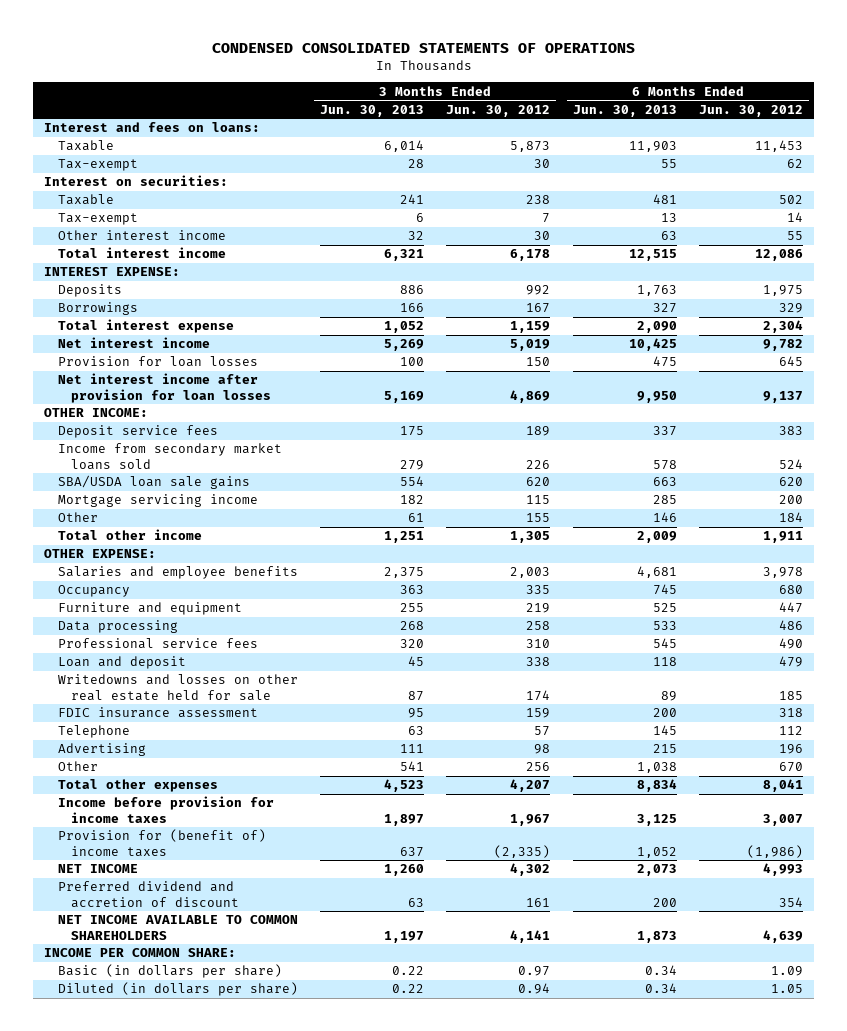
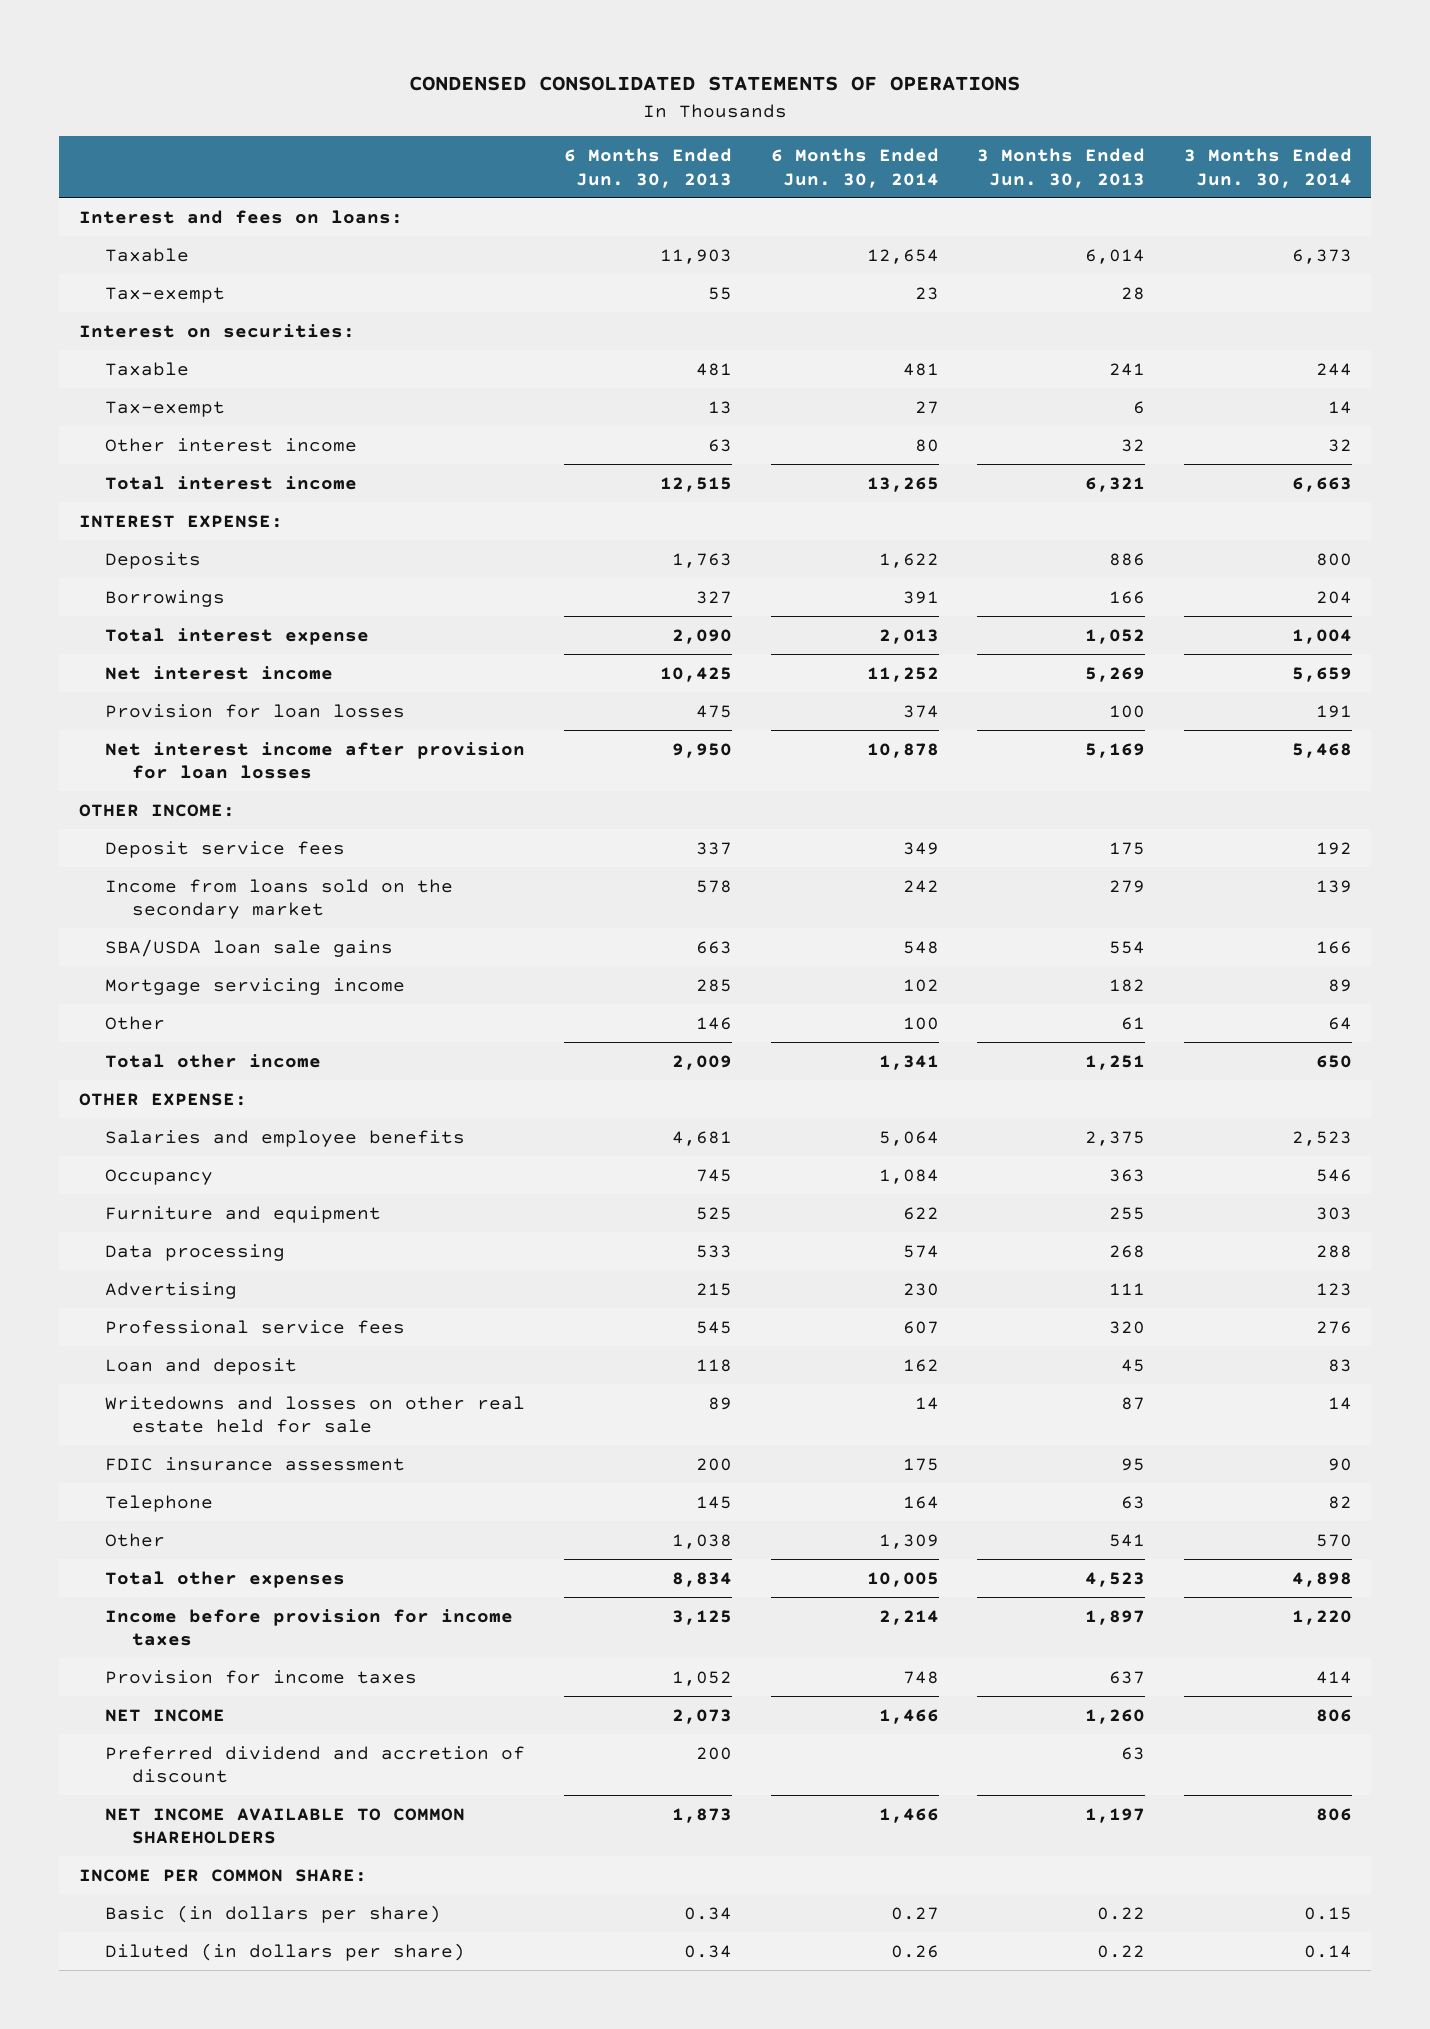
[446,104,551,117] Jun. 30, 2012 -> none
[698,104,803,117] Jun. 30, 2012 -> none
none -> [770,147,939,188] 6 Months Ended Jun. 30, 2014
none -> [1183,147,1352,188] 3 Months Ended Jun. 30, 2014
[57,443,282,470] Income from secondary market loans sold -> [105,878,454,920] Income from loans sold on the secondary market
[57,743,146,757] Advertising -> [105,1281,238,1299] Advertising
[57,829,266,857] Provision for (benefit of) income taxes -> [105,1669,418,1684] Provision for income taxes

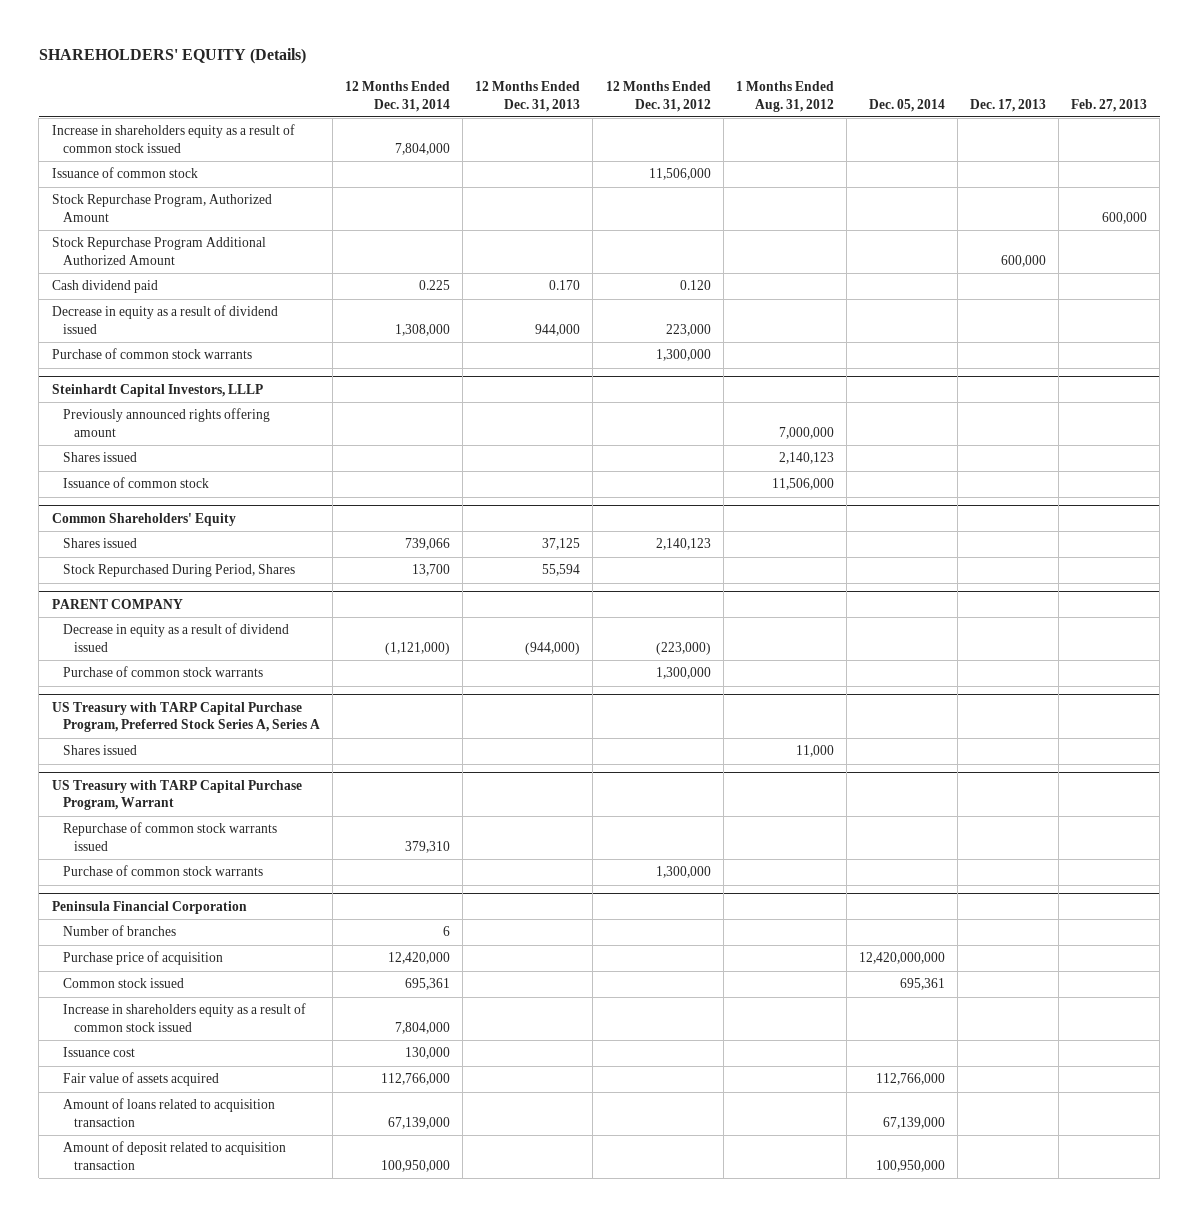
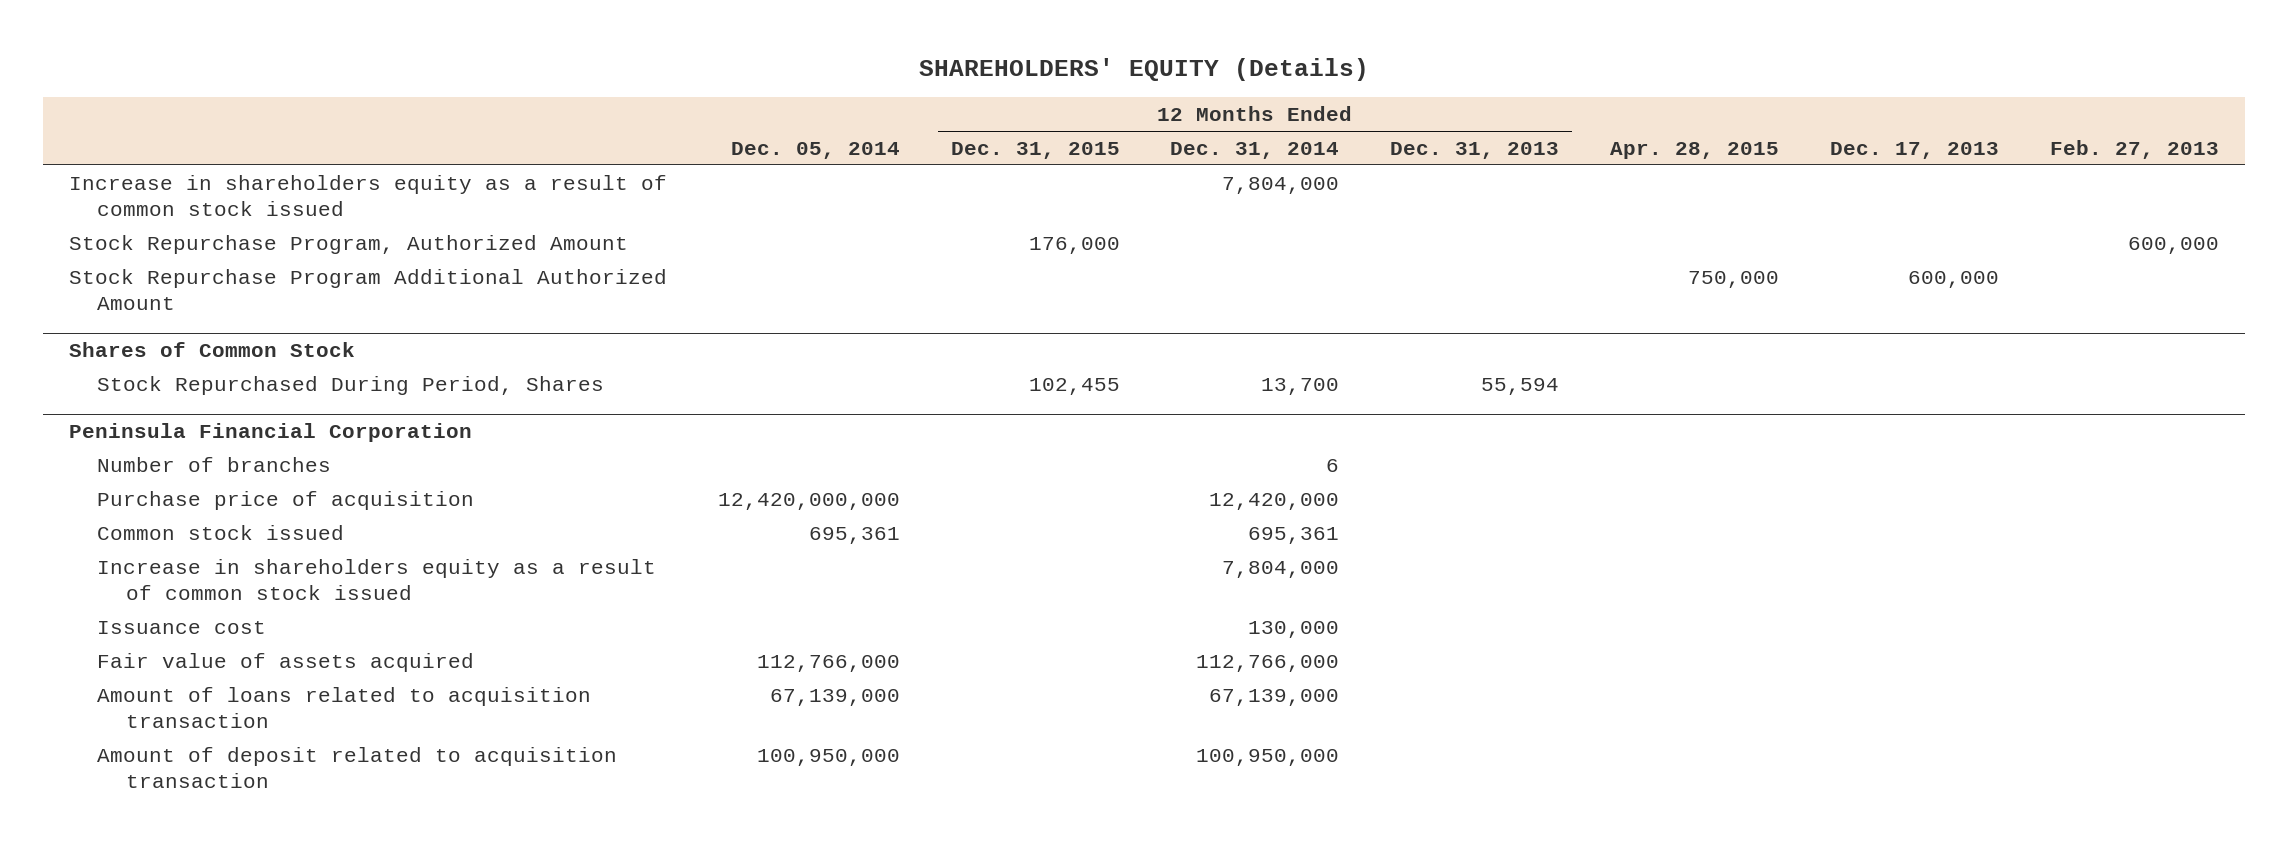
[605,81,711,112] 12 Months Ended Dec. 31, 2012 -> none
[735,81,834,112] 1 Months Ended Aug. 31, 2012 -> none
none -> [950,142,1120,160] Dec. 31, 2015
none -> [1610,142,1780,160] Apr. 28, 2015
[51,167,198,179] Issuance of common stock -> none
[51,280,158,294] Cash dividend paid -> none
[51,305,278,334] Decrease in equity as a result of dividend issued -> none
[51,348,252,360] Purchase of common stock warrants -> none
[51,383,263,397] Steinhardt Capital Investors, LLLP -> none
[62,408,270,437] Previously announced rights offering amount -> none
[62,452,137,463] Shares issued -> none
[62,477,209,489] Issuance of common stock -> none
[62,538,137,549] Shares issued -> none
[51,512,236,526] Common Shareholders' Equity -> [68,341,355,357] Shares of Common Stock
[51,598,183,609] PARENT COMPANY -> none
[62,623,289,652] Decrease in equity as a result of dividend issued -> none
[62,666,263,678] Purchase of common stock warrants -> none
[51,701,320,733] US Treasury with TARP Capital Purchase Program, Preferred Stock Series A, Series A -> none
[62,745,137,756] Shares issued -> none
[51,779,302,811] US Treasury with TARP Capital Purchase Program, Warrant -> none
[62,822,277,851] Repurchase of common stock warrants issued -> none
[62,865,263,877] Purchase of common stock warrants -> none

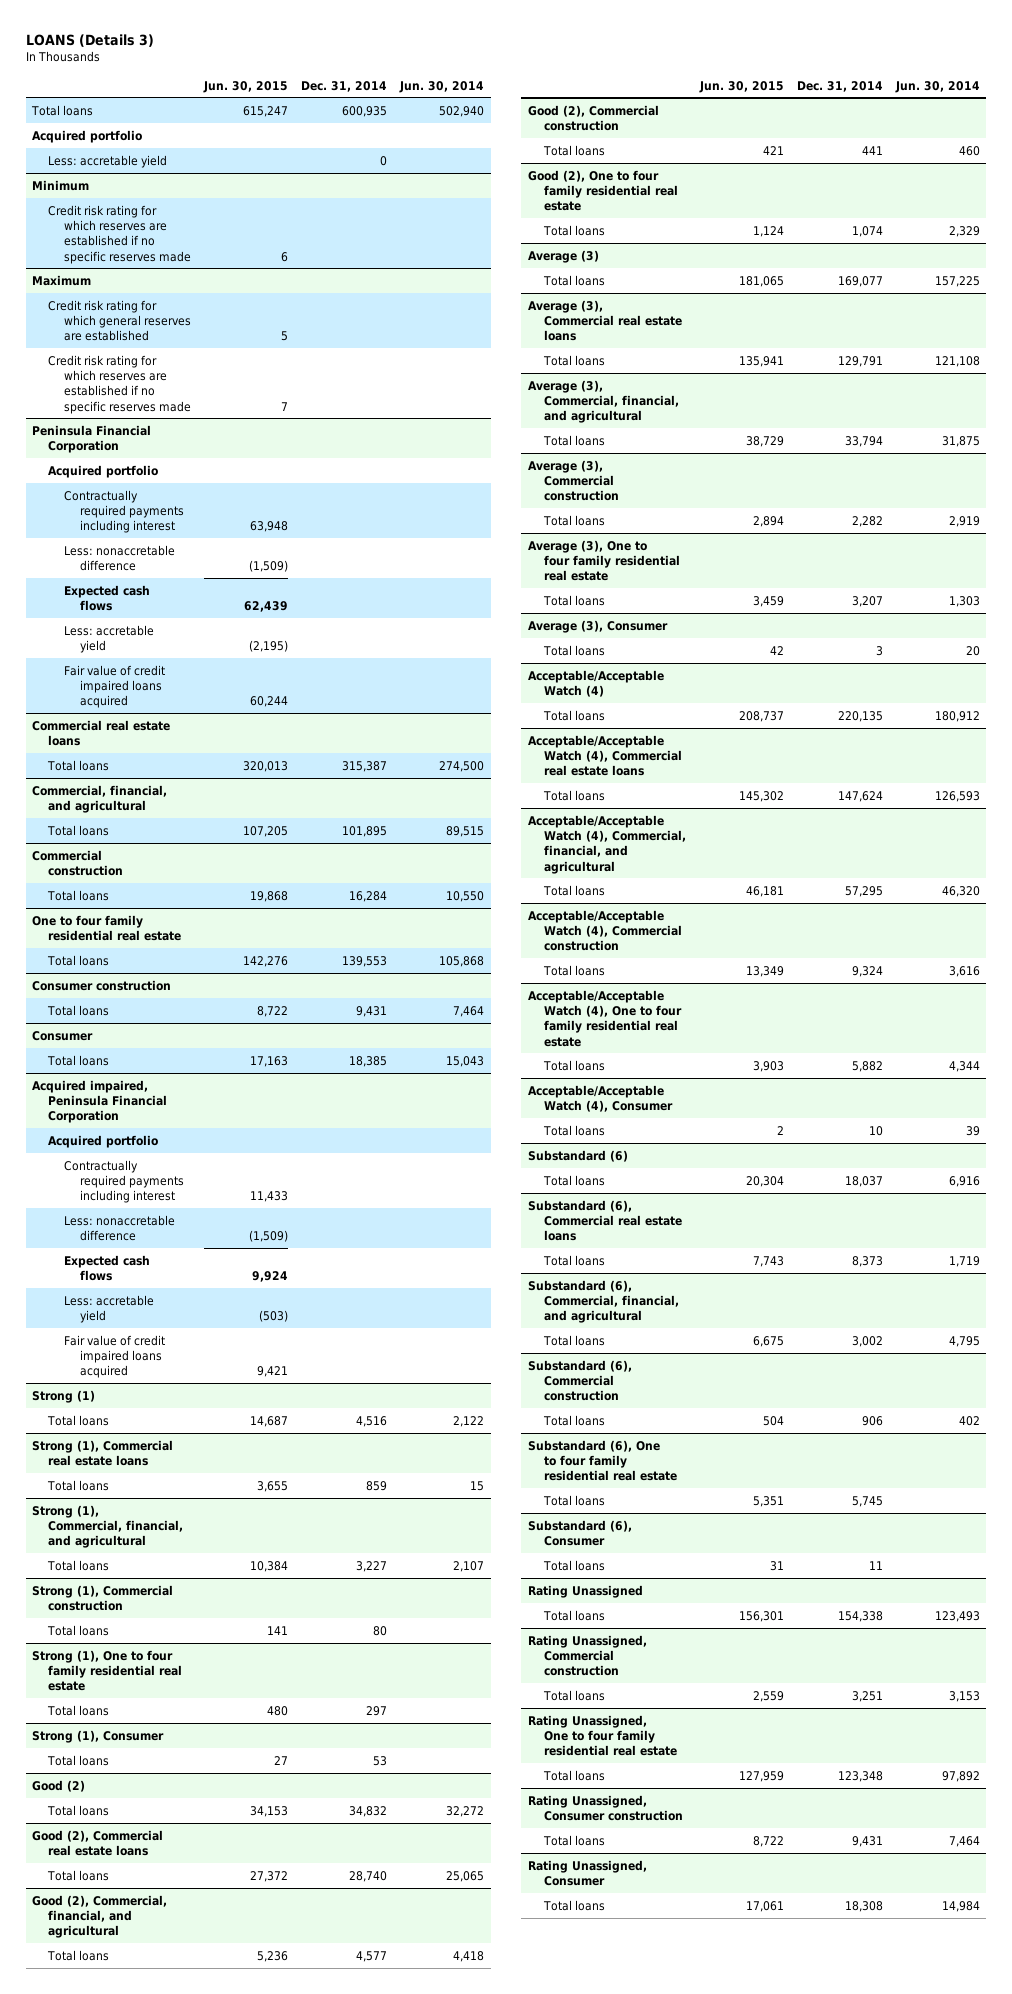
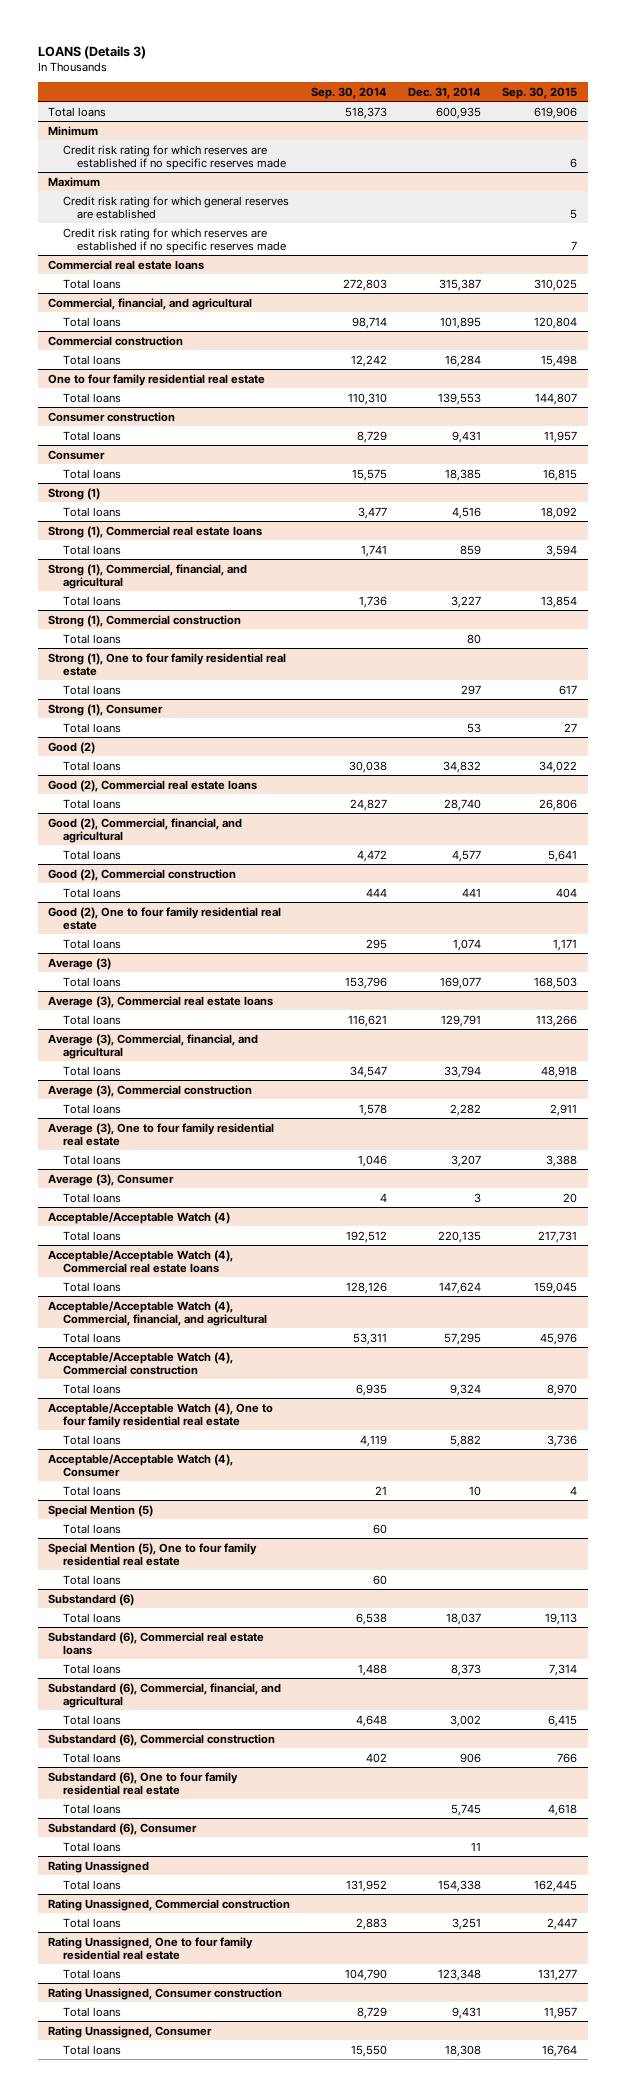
[203,80,289,93] Jun. 30, 2015 -> none
[399,80,485,93] Jun. 30, 2014 -> none
none -> [311,86,388,99] Sep. 30, 2014
none -> [502,86,578,99] Sep. 30, 2015
[32,129,143,143] Acquired portfolio -> none
[48,154,168,168] Less: accretable yield -> none
[32,424,152,453] Peninsula Financial Corporation -> none
[48,464,159,478] Acquired portfolio -> none
[64,489,185,534] Contractually required payments including interest -> none
[64,544,176,571] Less: nonaccretable difference -> none
[64,584,151,611] Expected cash flows -> none
[64,624,155,653] Less: accretable yield -> none
[64,664,166,709] Fair value of credit impaired loans acquired -> none
[32,1079,168,1124] Acquired impaired, Peninsula Financial Corporation -> none
[48,1134,159,1148] Acquired portfolio -> none
[64,1159,185,1204] Contractually required payments including interest -> none
[64,1214,176,1241] Less: nonaccretable difference -> none
[64,1254,151,1281] Expected cash flows -> none
[64,1294,155,1323] Less: accretable yield -> none
[64,1334,166,1379] Fair value of credit impaired loans acquired -> none
none -> [48,1504,154,1517] Special Mention (5)
none -> [62,1523,121,1534] Total loans
none -> [48,1542,258,1566] Special Mention (5), One to four family residential real estate
none -> [62,1574,121,1585] Total loans

